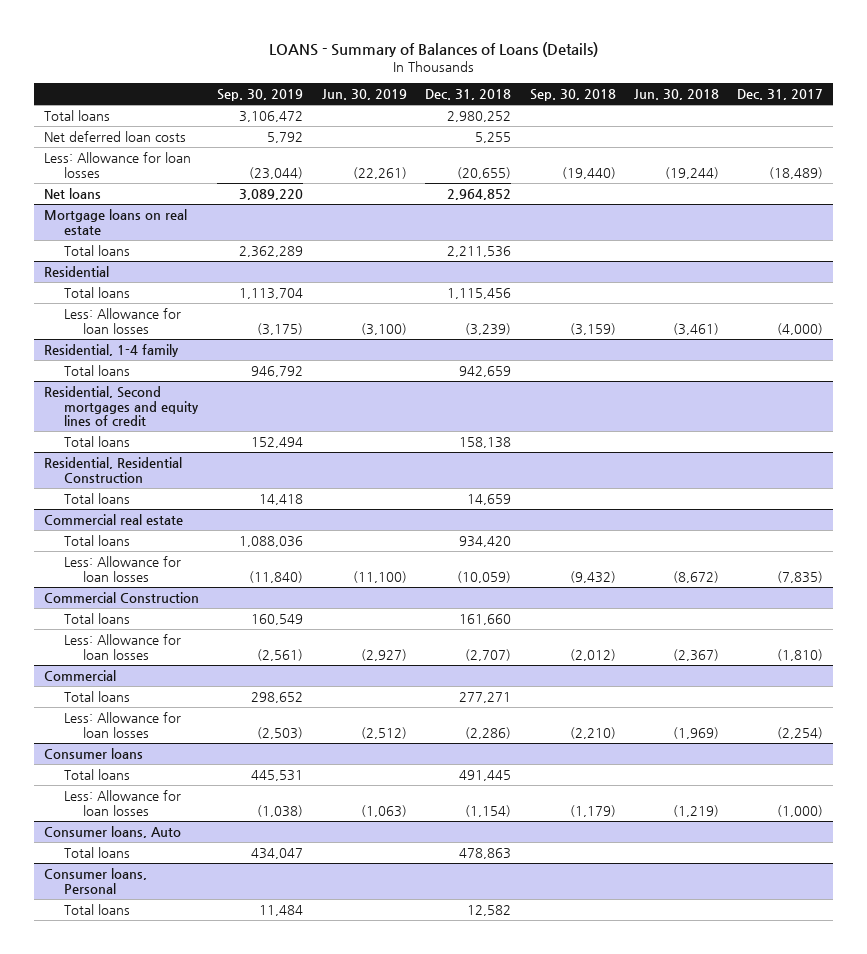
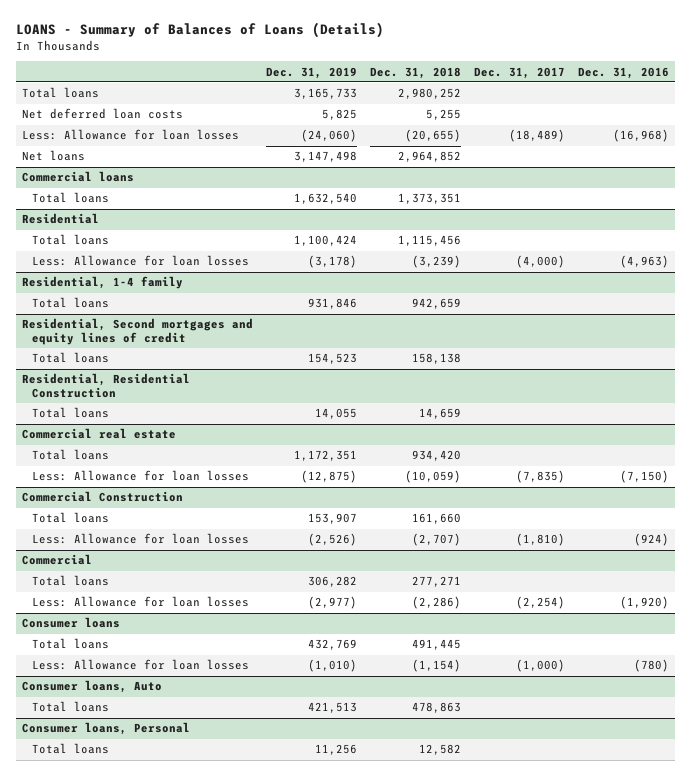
[217,89,304,102] Sep. 30, 2019 -> none
[321,89,407,101] Jun. 30, 2019 -> none
[529,89,616,102] Sep. 30, 2018 -> none
[634,89,720,101] Jun. 30, 2018 -> none
none -> [266,66,358,79] Dec. 31, 2019
none -> [577,66,669,79] Dec. 31, 2016
[43,209,187,235] Mortgage loans on real estate -> none
none -> [22,171,135,183] Commercial loans
[447,246,512,258] 2,211,536 -> [398,193,462,205] 1,373,351

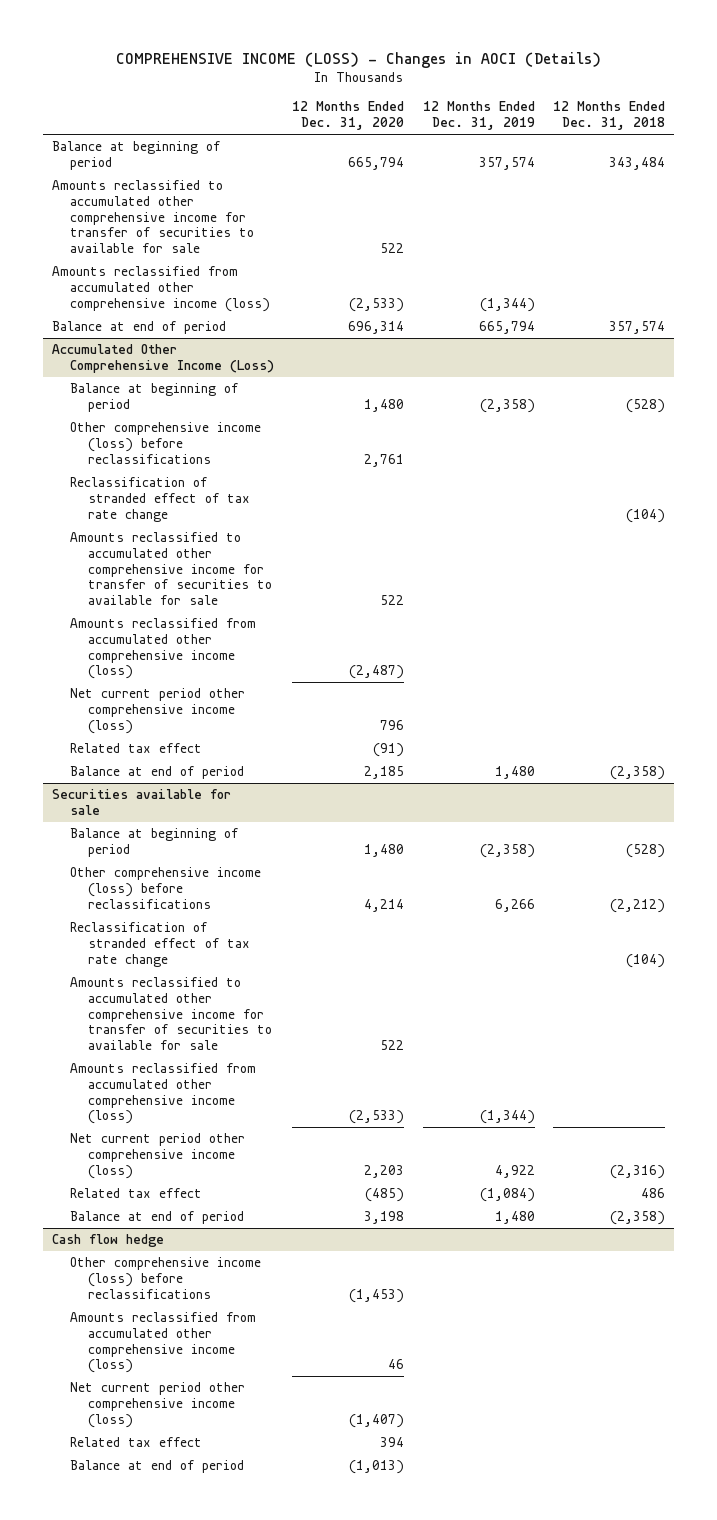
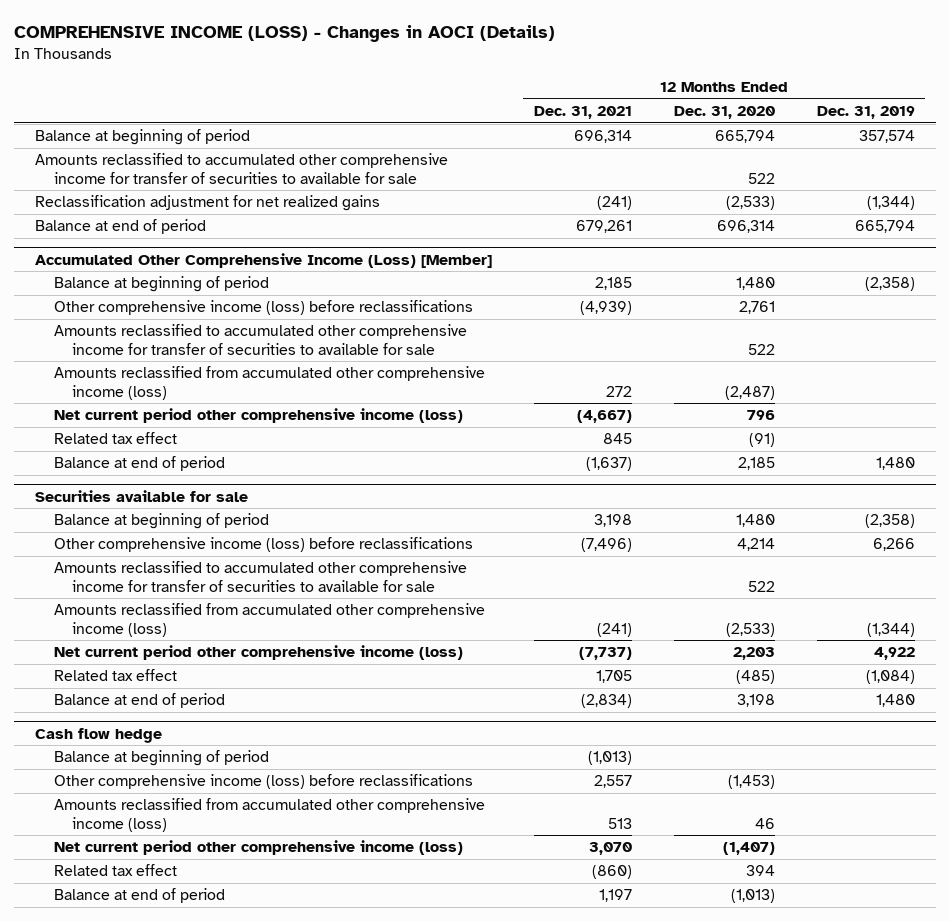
[553,101,666,131] 12 Months Ended Dec. 31, 2018 -> none
none -> [533,105,632,119] Dec. 31, 2021
[52,266,271,312] Amounts reclassified from accumulated other comprehensive income (loss) -> [34,195,380,212] Reclassification adjustment for net realized gains
[52,344,275,373] Accumulated Other Comprehensive Income (Loss) -> [34,252,492,268] Accumulated Other Comprehensive Income (Loss) [Member]
[70,477,251,522] Reclassification of stranded effect of tax rate change -> none
[70,922,251,967] Reclassification of stranded effect of tax rate change -> none
none -> [53,750,269,767] Balance at beginning of period

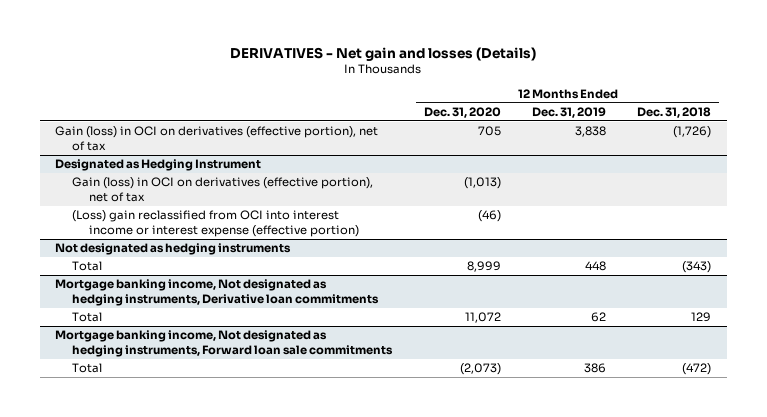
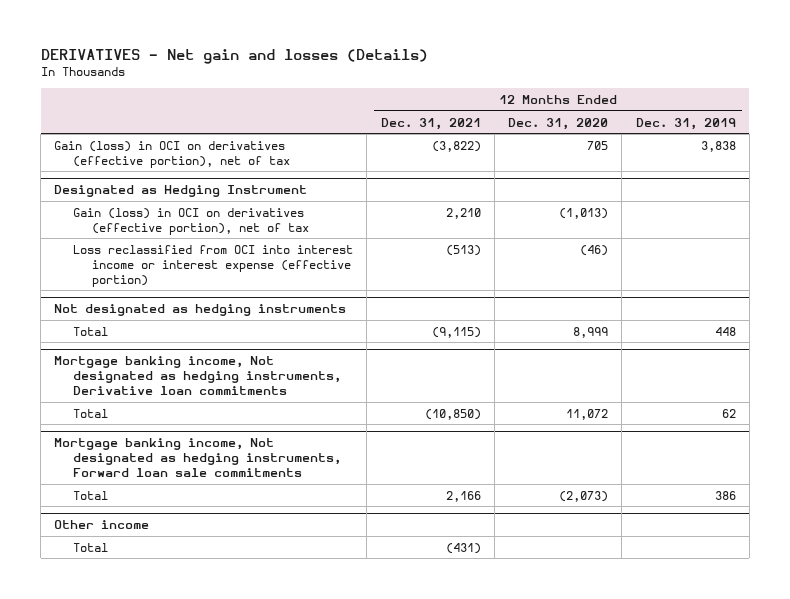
[637,107,712,119] Dec. 31, 2018 -> none
none -> [380,117,481,130] Dec. 31, 2021
[72,210,360,237] (Loss) gain reclassified from OCI into interest income or interest expense (effective portion) -> [73,244,354,287] Loss reclassified from OCI into interest income or interest expense (effective portion)
none -> [54,520,150,530] Other income
none -> [73,542,109,552] Total

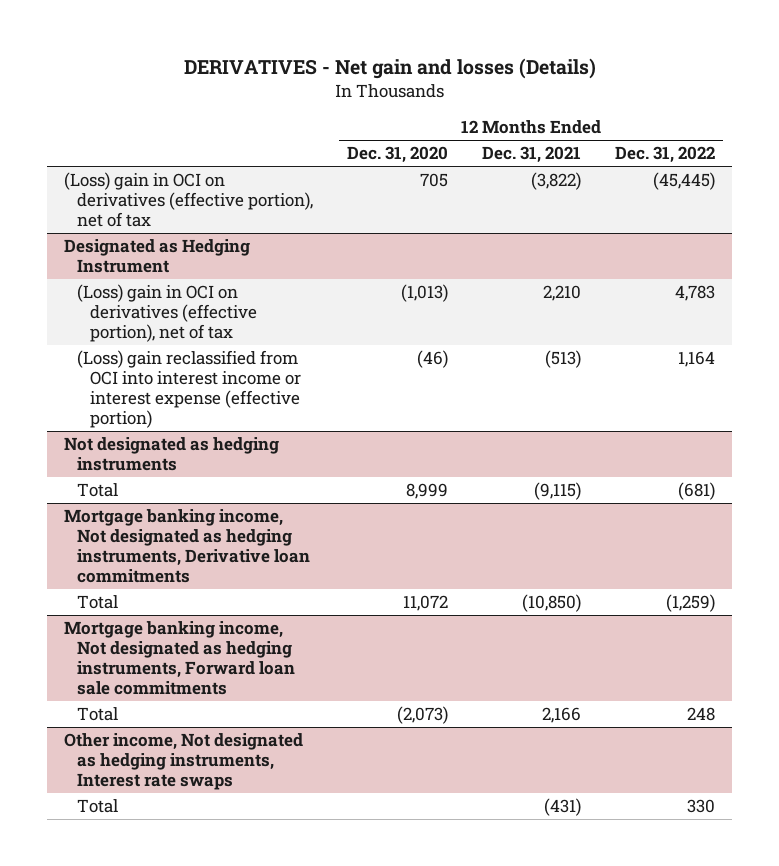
[635,117,736,130] Dec. 31, 2019 -> none
none -> [614,146,715,164] Dec. 31, 2022
[54,140,291,168] Gain (loss) in OCI on derivatives (effective portion), net of tax -> [64,172,314,228] (Loss) gain in OCI on derivatives (effective portion), net of tax
[73,207,309,235] Gain (loss) in OCI on derivatives (effective portion), net of tax -> [77,284,257,343] (Loss) gain in OCI on derivatives (effective portion), net of tax
[73,244,354,287] Loss reclassified from OCI into interest income or interest expense (effective portion) -> [77,350,301,429] (Loss) gain reclassified from OCI into interest income or interest expense (effective portion)
[54,520,150,530] Other income -> none
none -> [64,733,304,791] Other income, Not designated as hedging instruments, Interest rate swaps

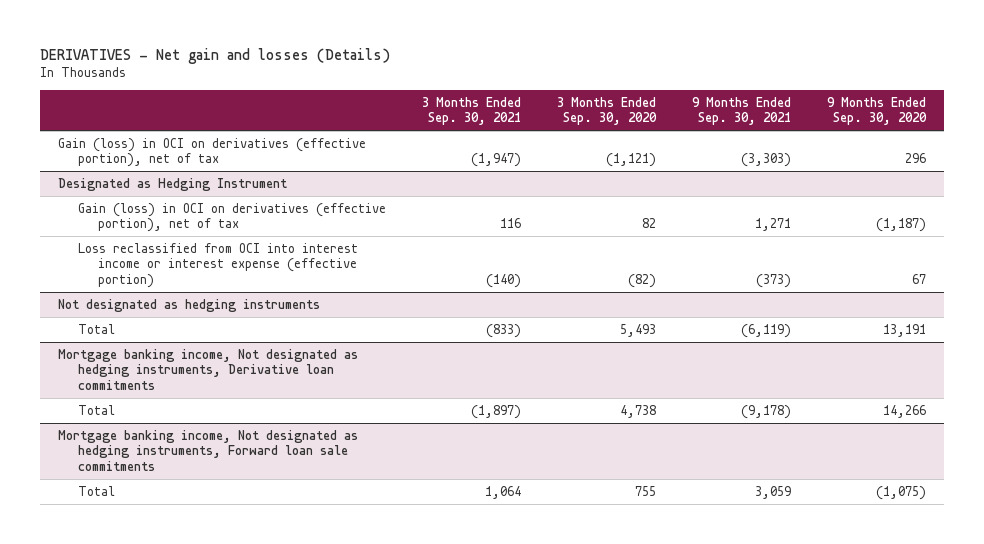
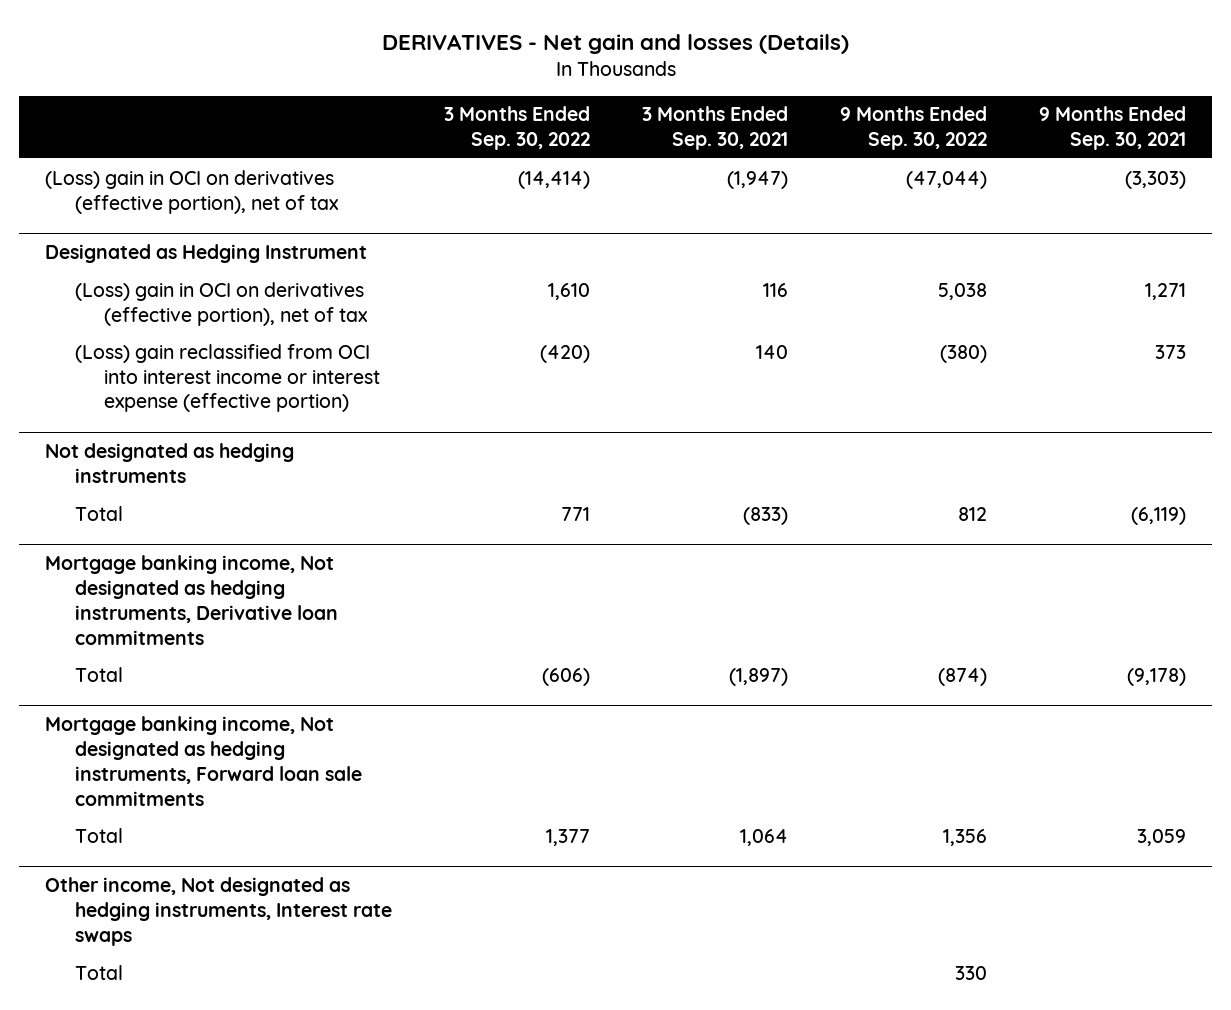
[556,96,657,126] 3 Months Ended Sep. 30, 2020 -> none
[827,96,928,126] 9 Months Ended Sep. 30, 2020 -> none
none -> [443,106,590,151] 3 Months Ended Sep. 30, 2022
none -> [840,106,988,151] 9 Months Ended Sep. 30, 2022
[57,137,366,168] Gain (loss) in OCI on derivatives (effective portion), net of tax -> [45,169,339,214] (Loss) gain in OCI on derivatives (effective portion), net of tax
[77,202,386,233] Gain (loss) in OCI on derivatives (effective portion), net of tax -> [74,281,369,326] (Loss) gain in OCI on derivatives (effective portion), net of tax
[77,242,358,288] Loss reclassified from OCI into interest income or interest expense (effective portion) -> [74,343,381,413] (Loss) gain reclassified from OCI into interest income or interest expense (effective portion)
[485,273,521,288] (140) -> [755,344,788,359] 140
[755,273,791,288] (373) -> [1155,344,1187,359] 373
none -> [45,877,392,946] Other income, Not designated as hedging instruments, Interest rate swaps
none -> [74,964,123,980] Total

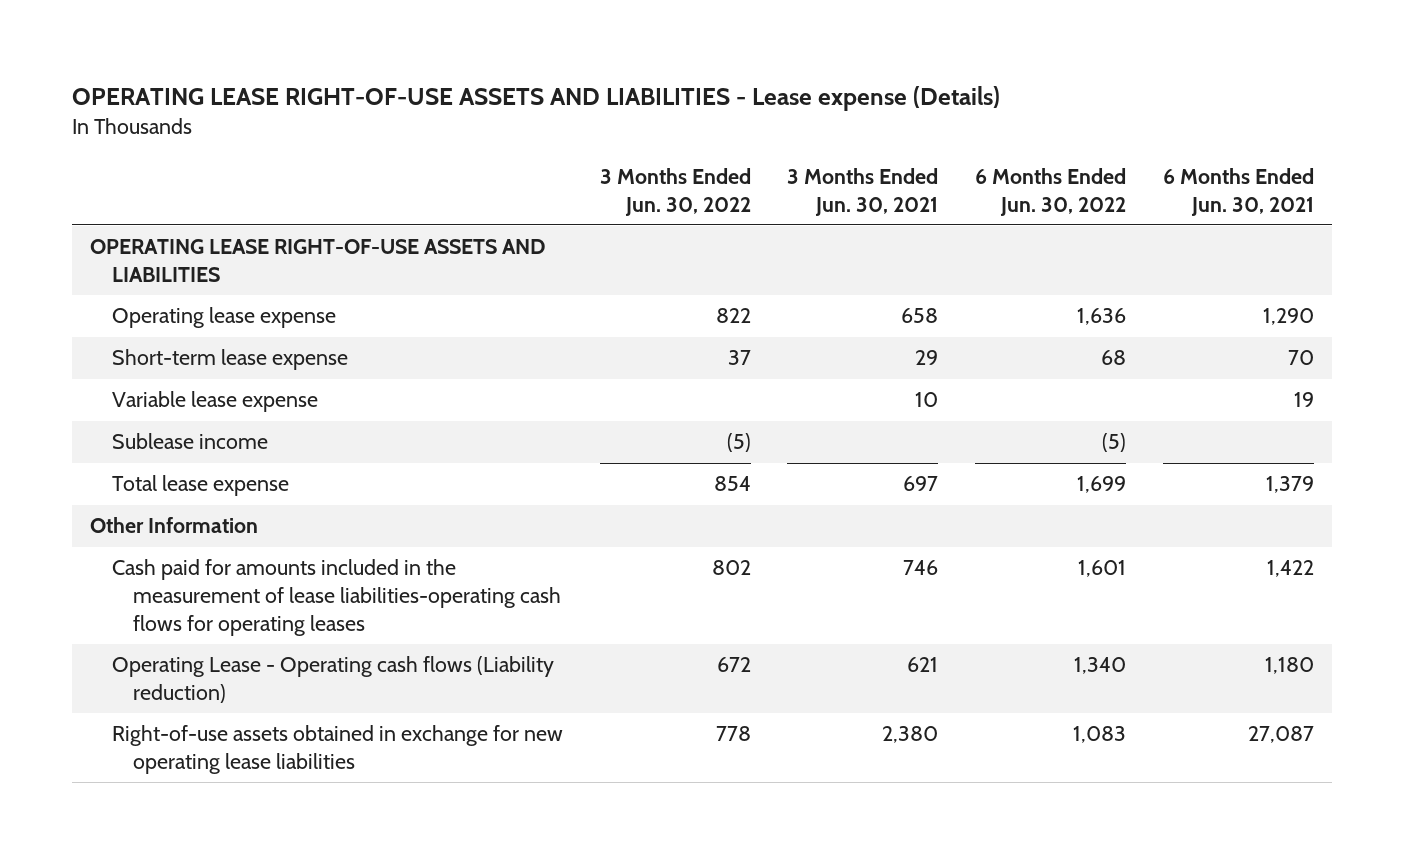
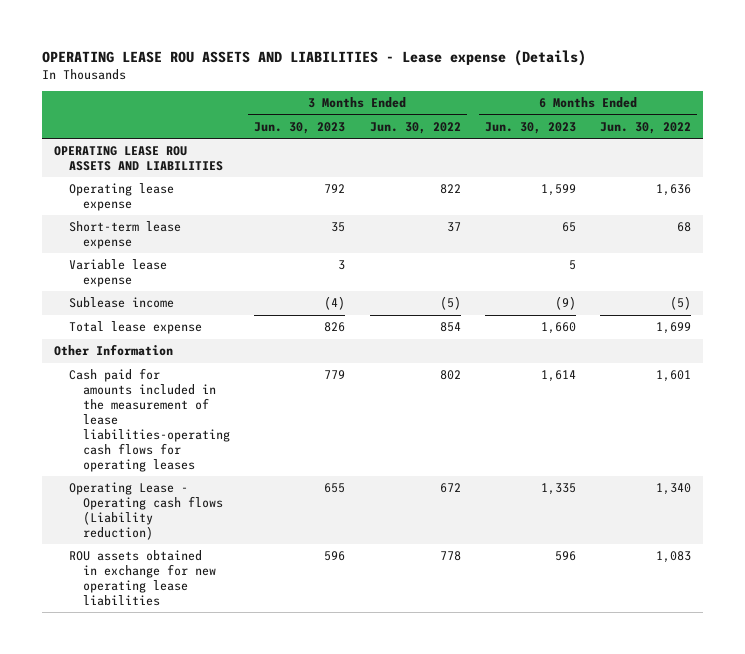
[72,86,1001,112] OPERATING LEASE RIGHT-OF-USE ASSETS AND LIABILITIES - Lease expense (Details) -> [42,49,587,66] OPERATING LEASE ROU ASSETS AND LIABILITIES - Lease expense (Details)
[787,167,939,216] 3 Months Ended Jun. 30, 2021 -> none
[1162,167,1314,216] 6 Months Ended Jun. 30, 2021 -> none
none -> [254,122,346,135] Jun. 30, 2023
none -> [484,122,576,135] Jun. 30, 2023
[90,239,546,283] OPERATING LEASE RIGHT-OF-USE ASSETS AND LIABILITIES -> [54,146,223,172] OPERATING LEASE ROU ASSETS AND LIABILITIES
[111,725,563,775] Right-of-use assets obtained in exchange for new operating lease liabilities -> [68,550,217,607] ROU assets obtained in exchange for new operating lease liabilities

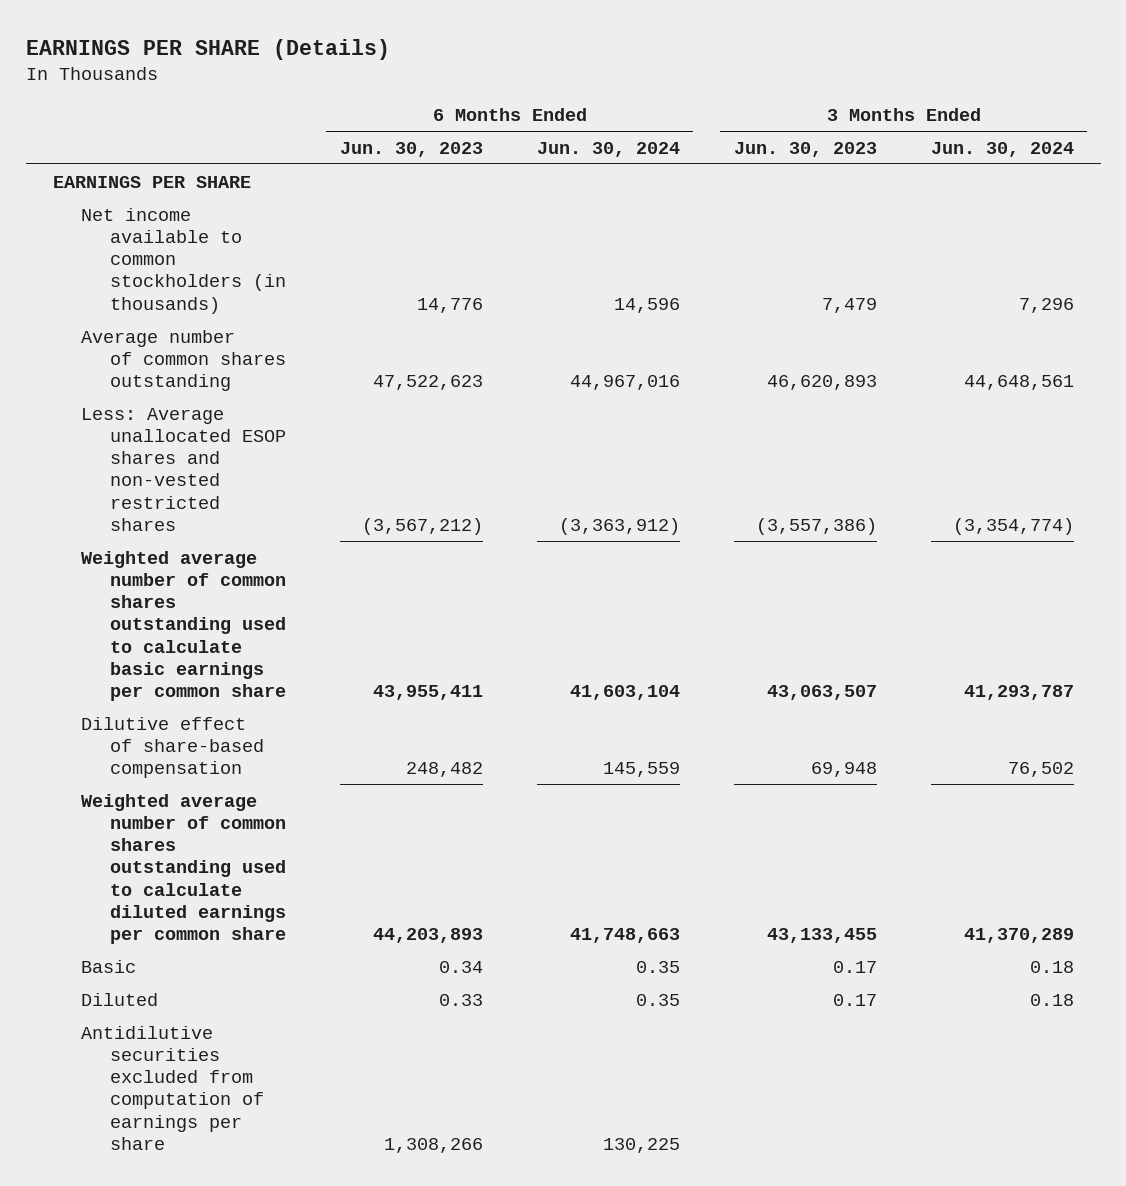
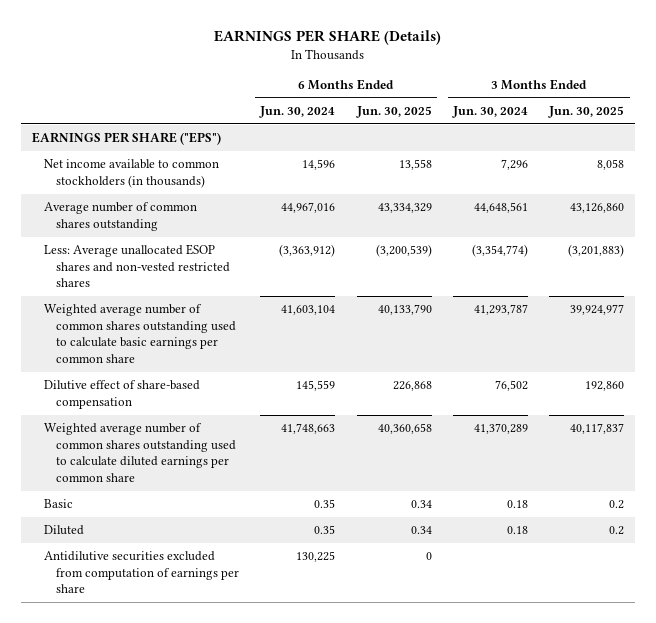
[339,141,483,157] Jun. 30, 2023 -> none
[733,141,877,157] Jun. 30, 2023 -> none
none -> [355,105,432,118] Jun. 30, 2025
none -> [548,105,625,118] Jun. 30, 2025
[52,175,251,188] EARNINGS PER SHARE -> [31,132,221,146] EARNINGS PER SHARE ("EPS")

